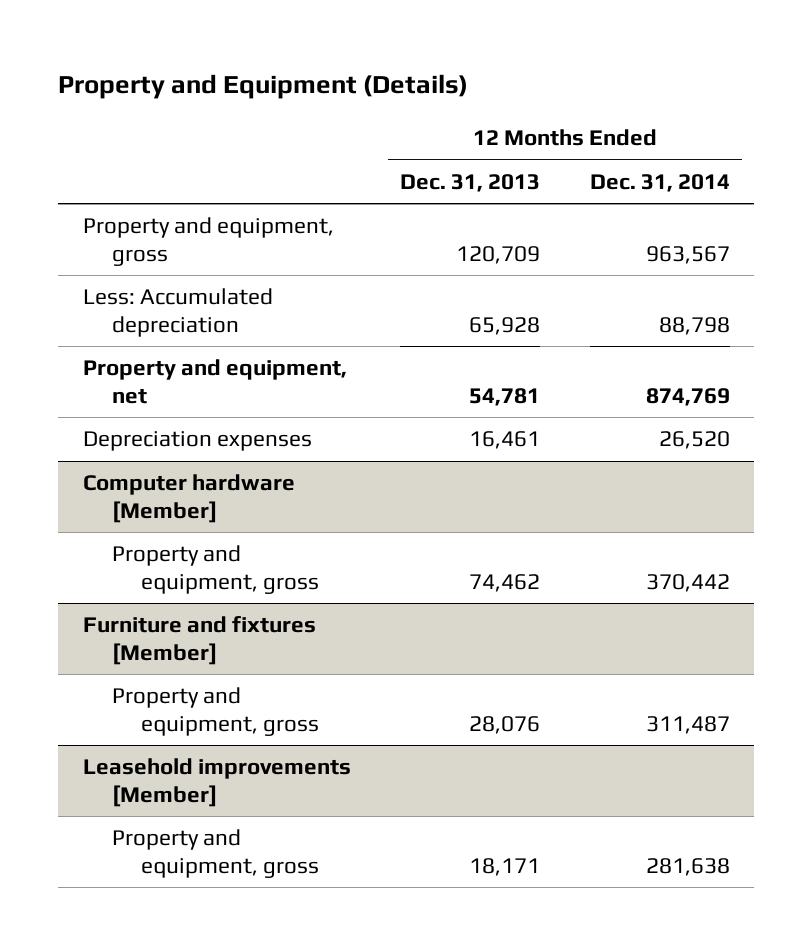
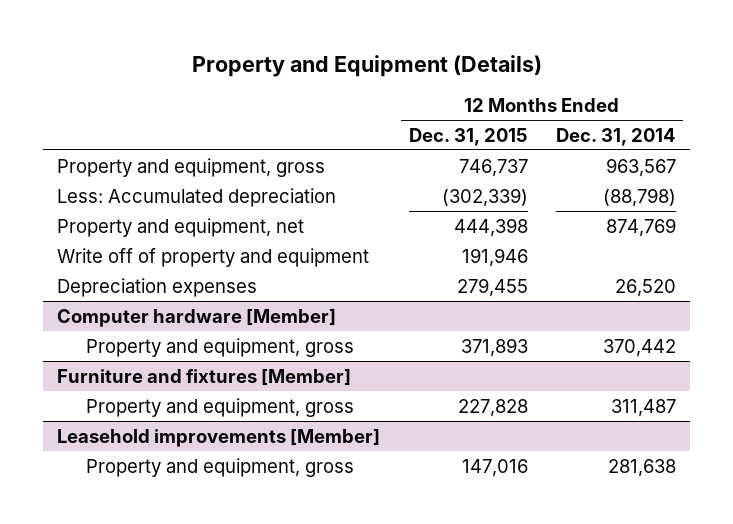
[400,173,541,192] Dec. 31, 2013 -> none
none -> [408,127,528,146] Dec. 31, 2015
[658,316,730,335] 88,798 -> [602,187,676,207] (88,798)
none -> [57,247,370,267] Write off of property and equipment

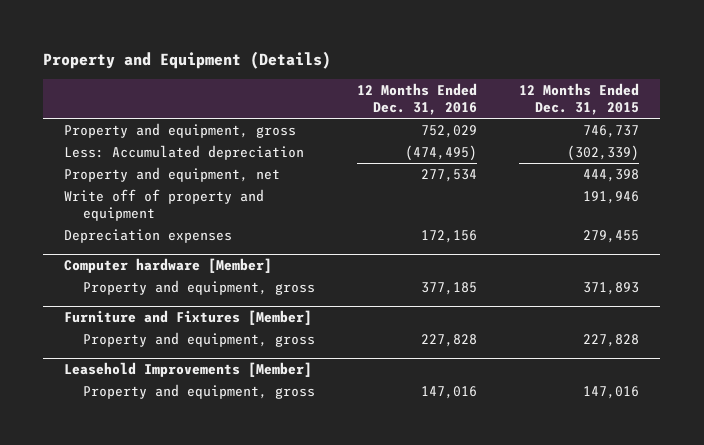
[555,127,676,146] Dec. 31, 2014 -> none
none -> [357,83,478,116] 12 Months Ended Dec. 31, 2016
[57,367,352,386] Furniture and fixtures [Member] -> [64,310,313,326] Furniture and Fixtures [Member]
[57,427,381,447] Leasehold improvements [Member] -> [64,362,313,378] Leasehold Improvements [Member]

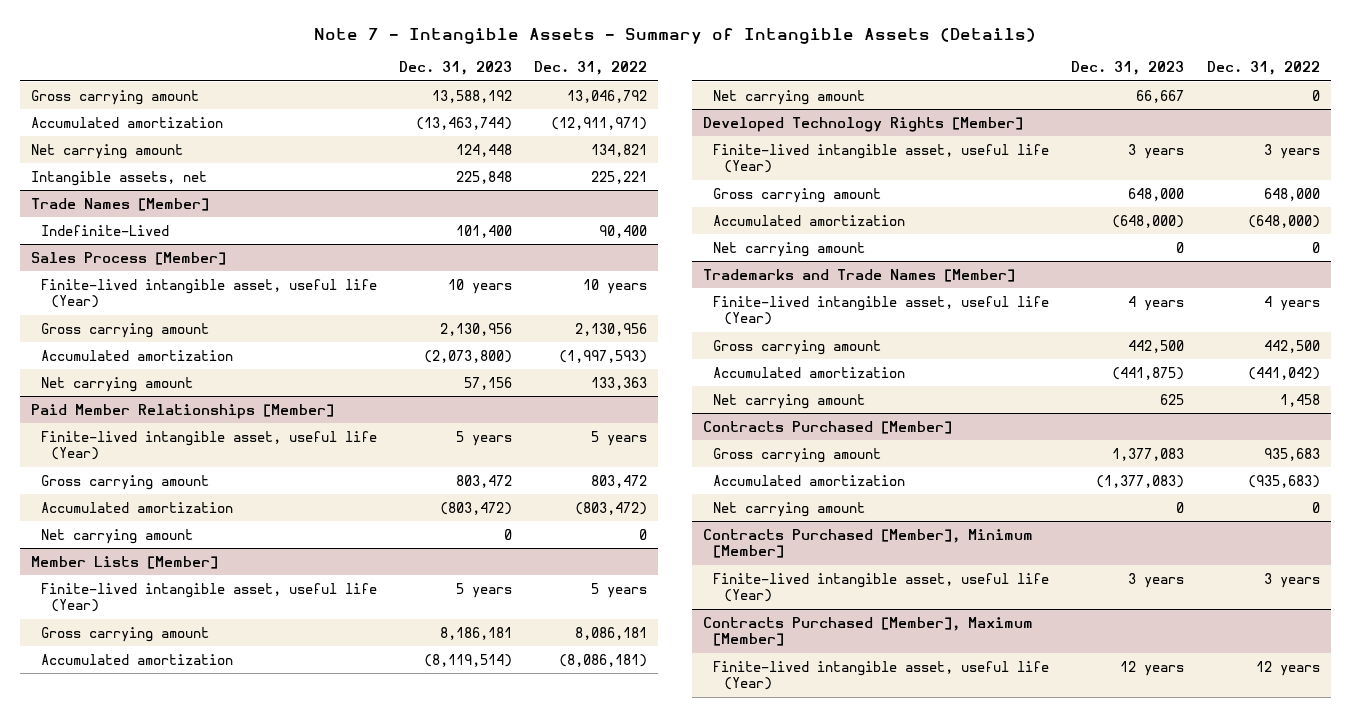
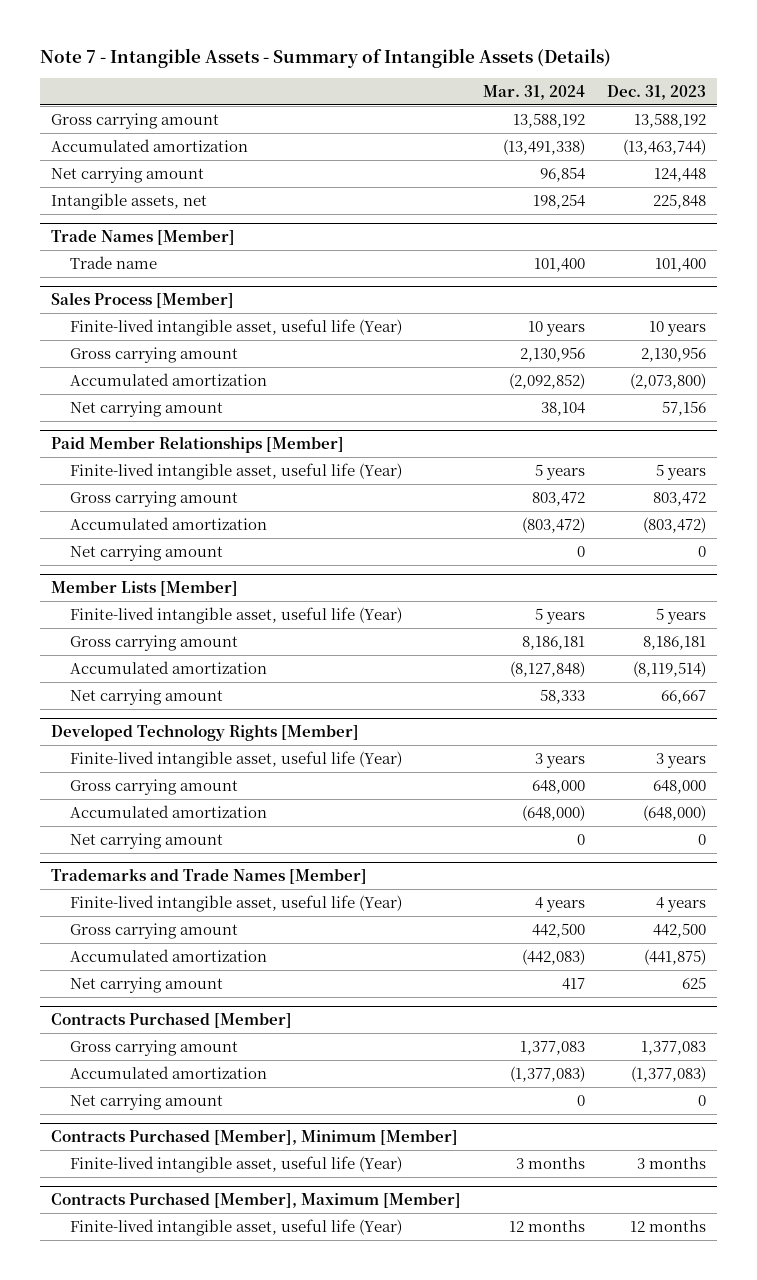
[534,61,648,76] Dec. 31, 2022 -> none
none -> [482,84,585,100] Mar. 31, 2024
[41,224,170,236] Indefinite-Lived -> [70,255,158,269] Trade name
[1128,572,1185,588] 3 years -> [636,1156,706,1169] 3 months
[1120,660,1185,676] 12 years -> [629,1219,706,1232] 12 months

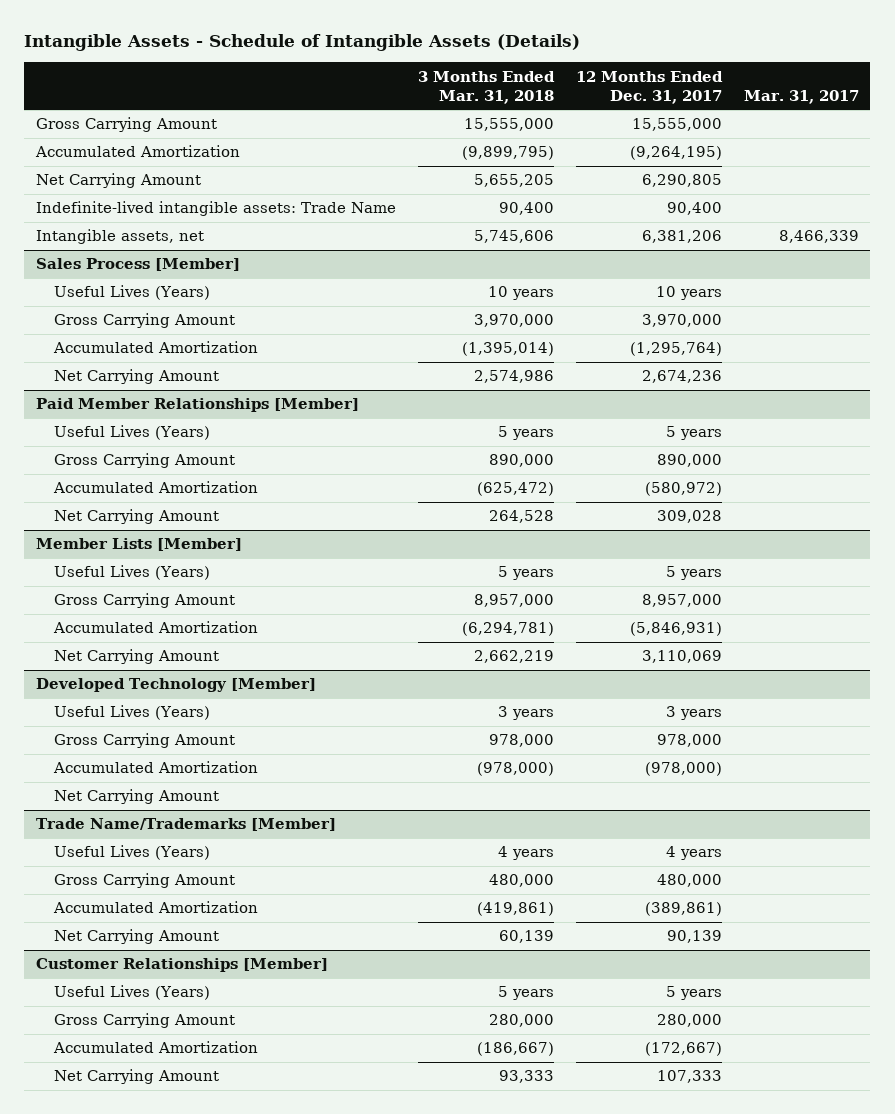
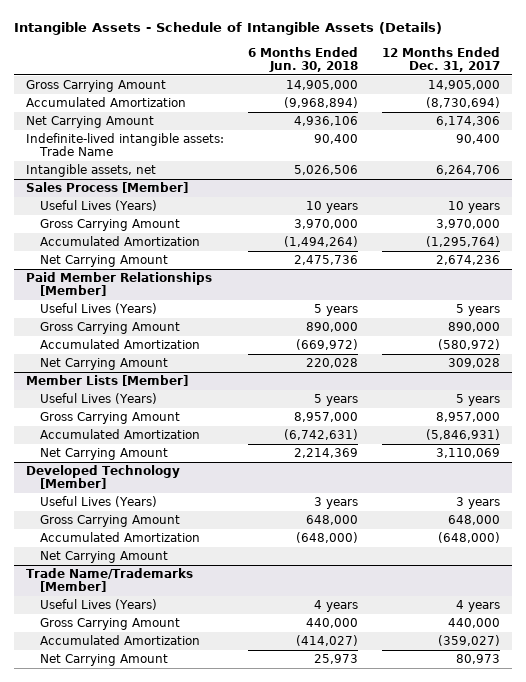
[417,70,555,104] 3 Months Ended Mar. 31, 2018 -> none
[744,89,860,104] Mar. 31, 2017 -> none
none -> [247,46,358,73] 6 Months Ended Jun. 30, 2018
[632,118,723,132] 15,555,000 -> [427,80,500,91] 14,905,000
[630,146,723,161] (9,264,195) -> [425,97,500,109] (8,730,694)
[642,174,723,188] 6,290,805 -> [435,116,500,127] 6,174,306
[642,230,723,244] 6,381,206 -> [435,165,500,176] 6,264,706
[657,734,723,748] 978,000 -> [447,515,500,526] 648,000
[645,762,723,777] (978,000) -> [437,532,500,544] (648,000)
[35,958,328,973] Customer Relationships [Member] -> none
[53,985,210,1001] Useful Lives (Years) -> none
[53,1013,235,1029] Gross Carrying Amount -> none
[52,1041,258,1054] Accumulated Amortization -> none
[53,1069,219,1085] Net Carrying Amount -> none
[657,874,723,888] 480,000 -> [447,618,500,629] 440,000
[645,902,723,917] (389,861) -> [437,635,500,647] (359,027)
[667,930,723,944] 90,139 -> [455,654,500,665] 80,973

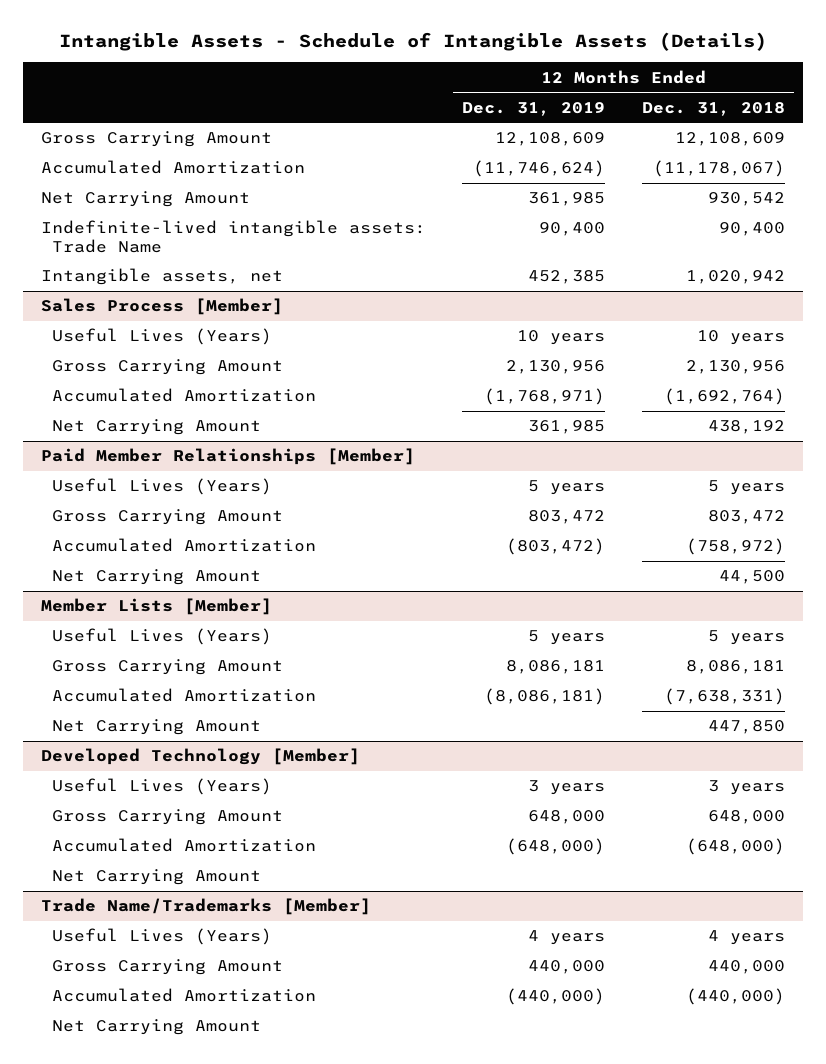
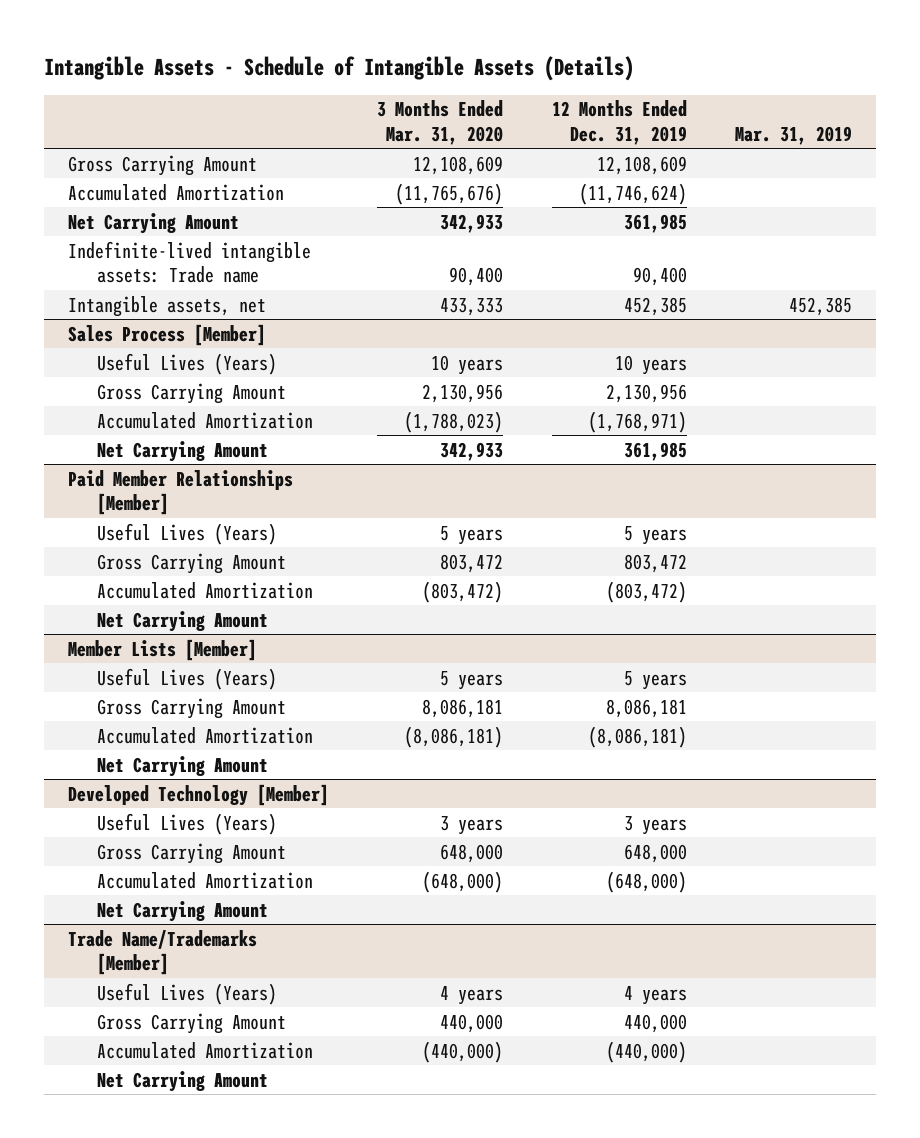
[641,101,785,116] Dec. 31, 2018 -> none
none -> [377,100,504,145] 3 Months Ended Mar. 31, 2020
none -> [734,125,852,145] Mar. 31, 2019
[41,220,427,253] Indefinite-lived intangible assets: Trade Name -> [68,240,312,283] Indefinite-lived intangible assets: Trade name

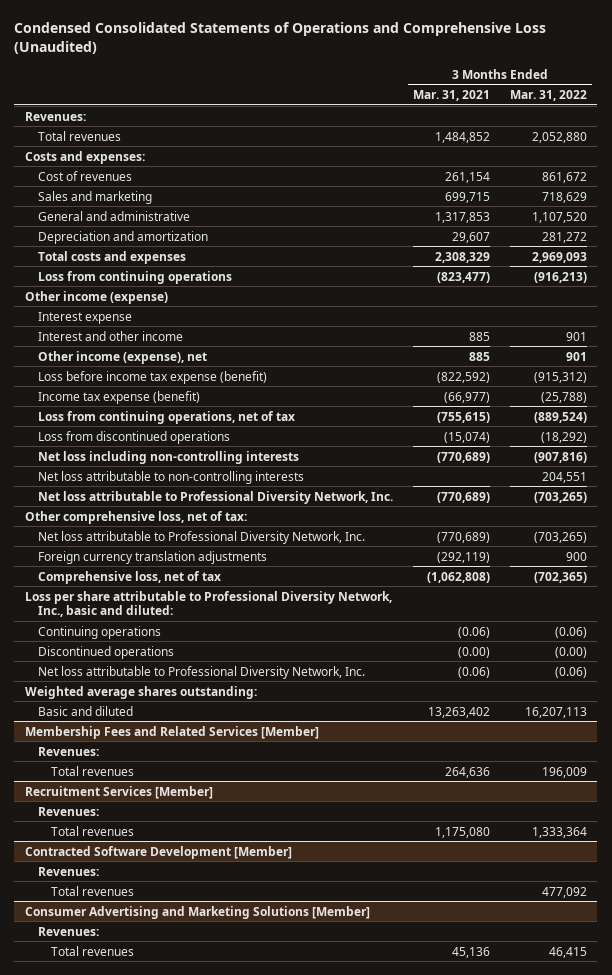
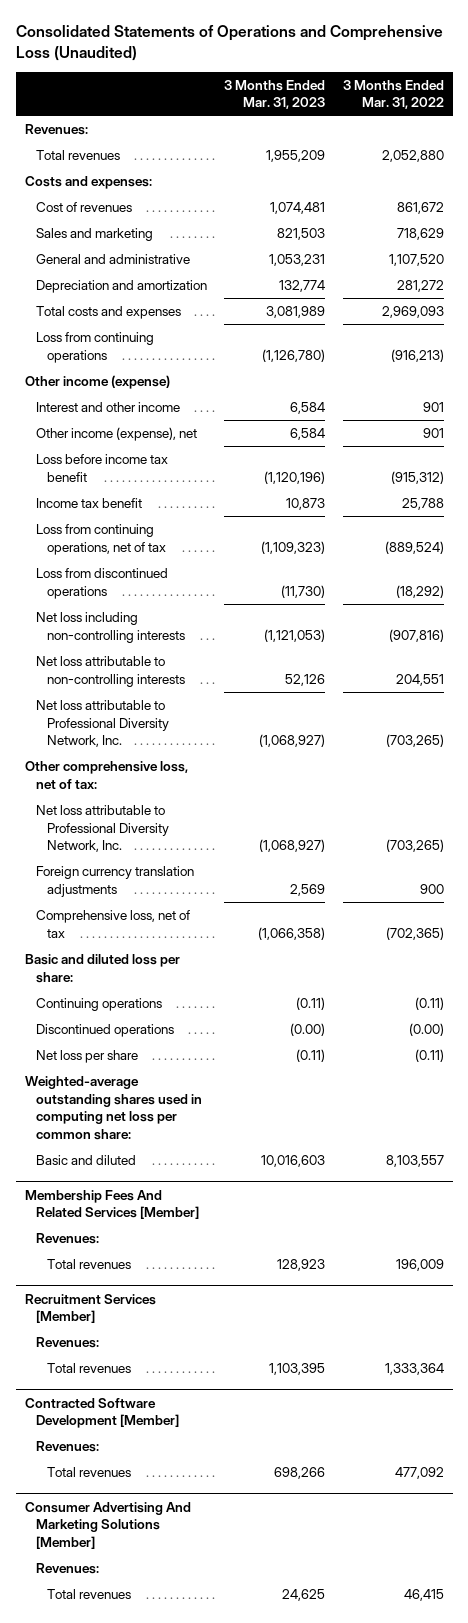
[14,22,547,54] Condensed Consolidated Statements of Operations and Comprehensive Loss (Unaudited) -> [15,24,443,61] Consolidated Statements of Operations and Comprehensive Loss (Unaudited)
[412,90,490,102] Mar. 31, 2021 -> none
none -> [224,79,326,110] 3 Months Ended Mar. 31, 2023
[37,311,132,324] Interest expense -> none
[37,370,267,384] Loss before income tax expense (benefit) -> [35,453,168,482] Loss before income tax benefit
[37,390,200,404] Income tax expense (benefit) -> [35,497,142,508] Income tax benefit
[540,391,587,403] (25,788) -> [401,497,444,510] 25,788
[24,590,392,618] Loss per share attributable to Professional Diversity Network, Inc., basic and diluted: -> [24,953,180,983] Basic and diluted loss per share:
[554,626,587,638] (0.06) -> [414,996,444,1010] (0.11)
[37,665,365,679] Net loss attributable to Professional Diversity Network, Inc. -> [35,1049,138,1063] Net loss per share
[554,666,587,678] (0.06) -> [414,1048,444,1062] (0.11)
[24,685,257,699] Weighted average shares outstanding: -> [24,1075,202,1140] Weighted-average outstanding shares used in computing net loss per common share:
[524,706,587,718] 16,207,113 -> [385,1154,444,1167] 8,103,557
[24,725,319,739] Membership Fees and Related Services [Member] -> [24,1189,199,1220] Membership Fees And Related Services [Member]
[24,905,370,919] Consumer Advertising and Marketing Solutions [Member] -> [24,1501,191,1550] Consumer Advertising And Marketing Solutions [Member]

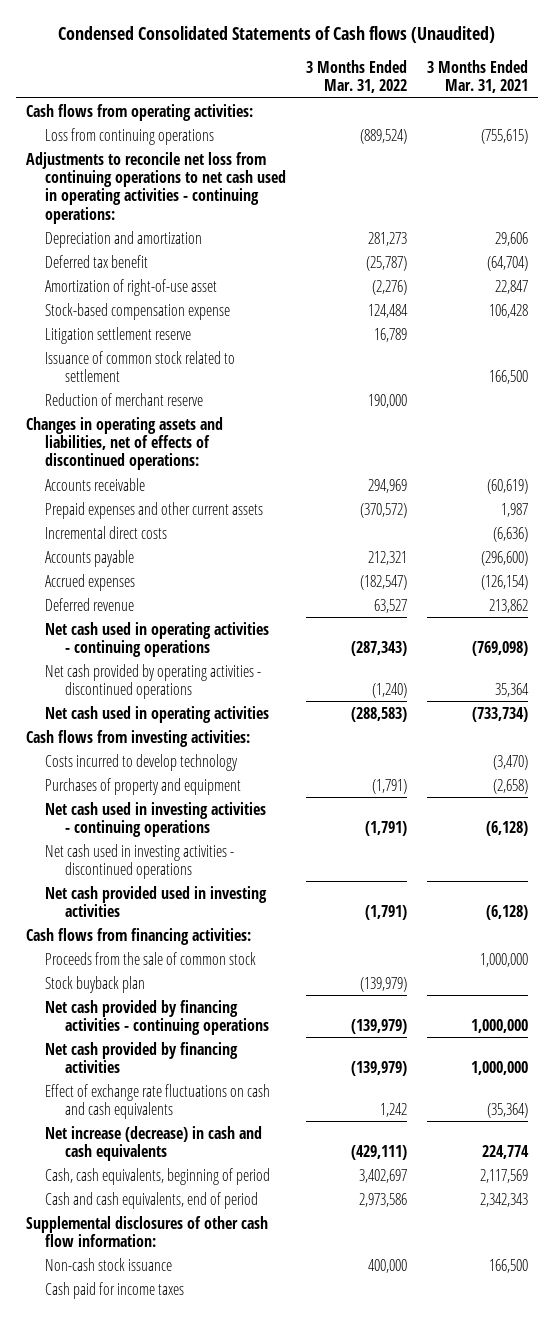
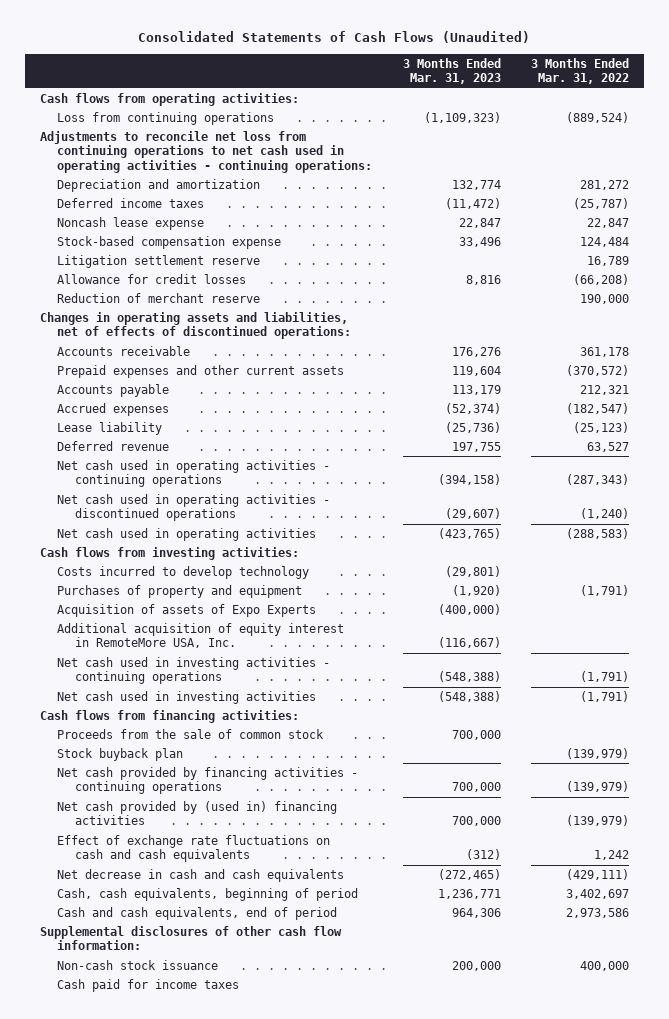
[57,25,495,43] Condensed Consolidated Statements of Cash flows (Unaudited) -> [138,31,531,44] Consolidated Statements of Cash Flows (Unaudited)
[426,59,528,93] 3 Months Ended Mar. 31, 2021 -> none
none -> [402,57,501,85] 3 Months Ended Mar. 31, 2023
[45,278,218,296] Amortization of right-of-use asset -> none
[367,231,407,246] 281,273 -> [579,179,629,190] 281,272
[45,254,149,268] Deferred tax benefit -> [57,197,205,208] Deferred income taxes
none -> [57,216,205,230] Noncash lease expense
[45,350,236,382] Issuance of common stock related to settlement -> none
none -> [57,273,247,284] Allowance for credit losses
[367,478,407,493] 294,969 -> [579,346,629,357] 361,178
[45,525,168,539] Incremental direct costs -> none
none -> [57,421,163,435] Lease liability
[45,663,262,699] Net cash provided by operating activities - discontinued operations -> [57,493,331,522] Net cash used in operating activities - discontinued operations
none -> [57,603,317,617] Acquisition of assets of Expo Experts
none -> [57,622,345,649] Additional acquisition of equity interest in RemoteMore USA, Inc.
[45,843,235,879] Net cash used in investing activities - discontinued operations -> none
[45,885,268,917] Net cash provided used in investing activities -> [57,690,317,704] Net cash used in investing activities
[45,1041,239,1073] Net cash provided by financing activities -> [57,800,338,826] Net cash provided by (used in) financing activities
[45,1125,263,1161] Net increase (decrease) in cash and cash equivalents -> [57,868,345,882] Net decrease in cash and cash equivalents

